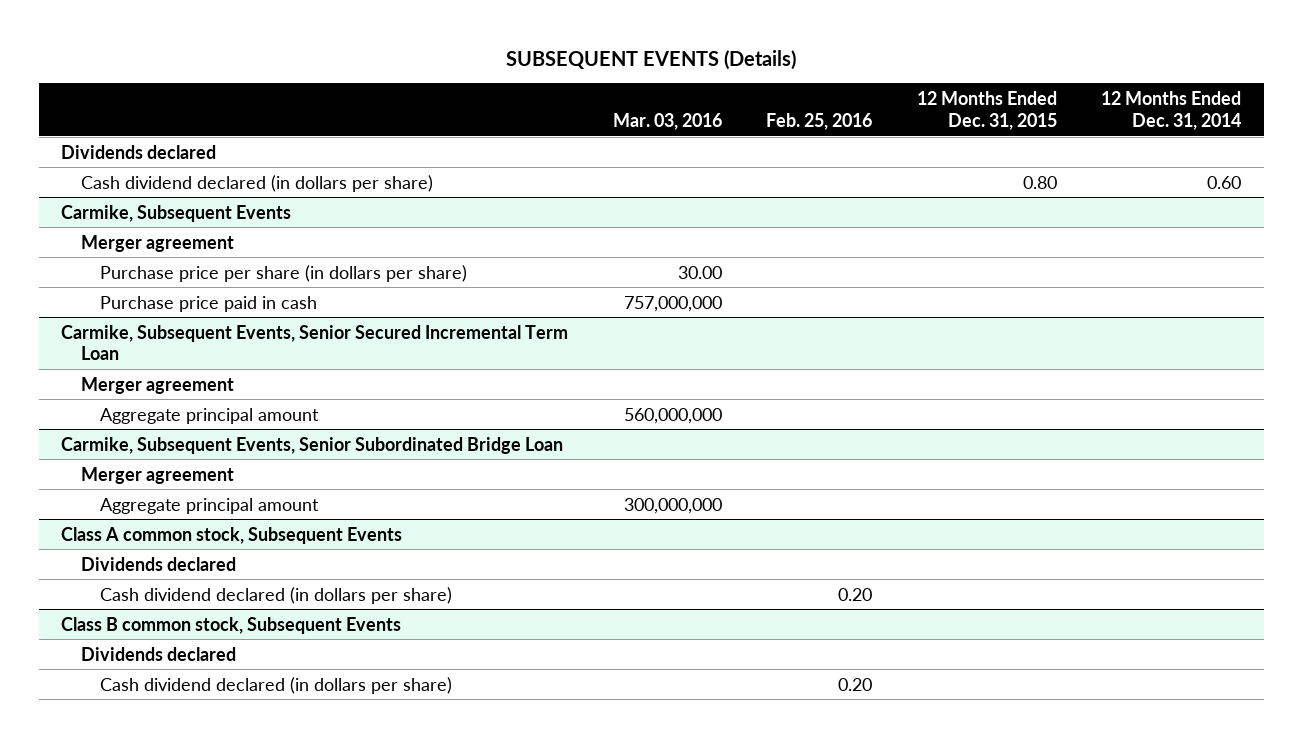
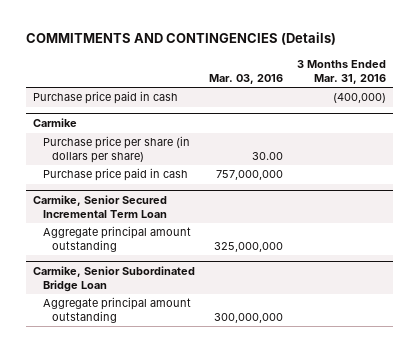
[506,49,797,70] SUBSEQUENT EVENTS (Details) -> [26,32,337,46] COMMITMENTS AND CONTINGENCIES (Details)
[766,112,873,130] Feb. 25, 2016 -> none
[916,90,1057,130] 12 Months Ended Dec. 31, 2015 -> none
[1101,90,1242,130] 12 Months Ended Dec. 31, 2014 -> none
none -> [297,59,387,84] 3 Months Ended Mar. 31, 2016
[61,144,217,159] Dividends declared -> none
[80,174,433,192] Cash dividend declared (in dollars per share) -> none
[80,234,234,252] Merger agreement -> none
none -> [33,91,179,105] Purchase price paid in cash
[61,204,292,222] Carmike, Subsequent Events -> [33,118,78,128] Carmike
[80,376,234,394] Merger agreement -> none
[80,466,234,484] Merger agreement -> none
[61,526,403,544] Class A common stock, Subsequent Events -> none
[80,556,236,571] Dividends declared -> none
[100,586,453,604] Cash dividend declared (in dollars per share) -> none
[61,616,402,634] Class B common stock, Subsequent Events -> none
[80,646,236,661] Dividends declared -> none
[100,676,453,694] Cash dividend declared (in dollars per share) -> none
[61,324,569,361] Carmike, Subsequent Events, Senior Secured Incremental Term Loan -> [33,195,168,219] Carmike, Senior Secured Incremental Term Loan
[100,407,320,424] Aggregate principal amount -> [42,226,191,253] Aggregate principal amount outstanding
[623,407,722,424] 560,000,000 -> [214,242,284,253] 325,000,000
[61,436,564,454] Carmike, Subsequent Events, Senior Subordinated Bridge Loan -> [33,266,196,293] Carmike, Senior Subordinated Bridge Loan
[100,497,320,514] Aggregate principal amount -> [42,297,191,324] Aggregate principal amount outstanding

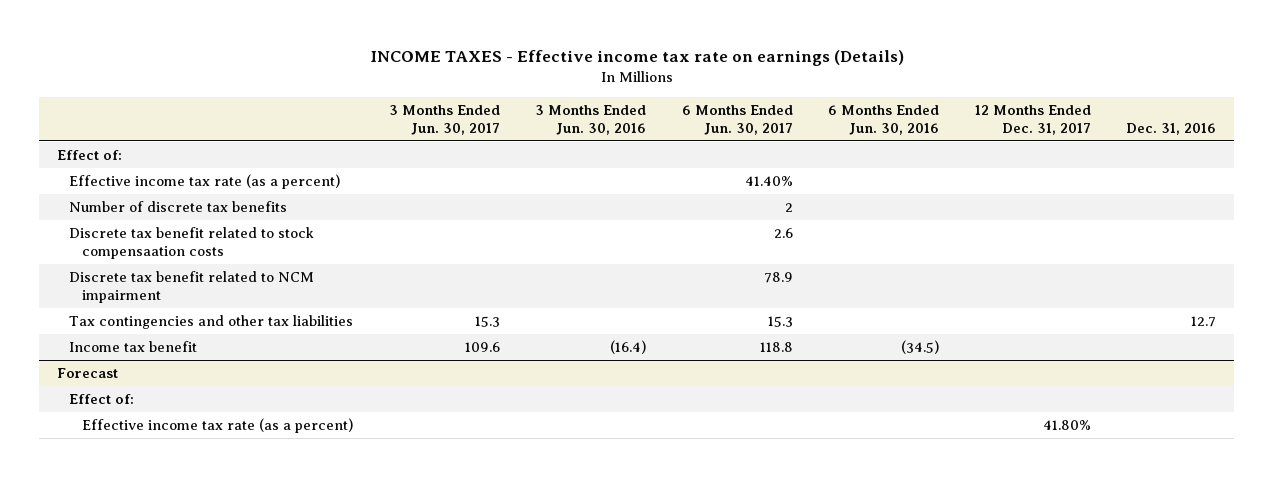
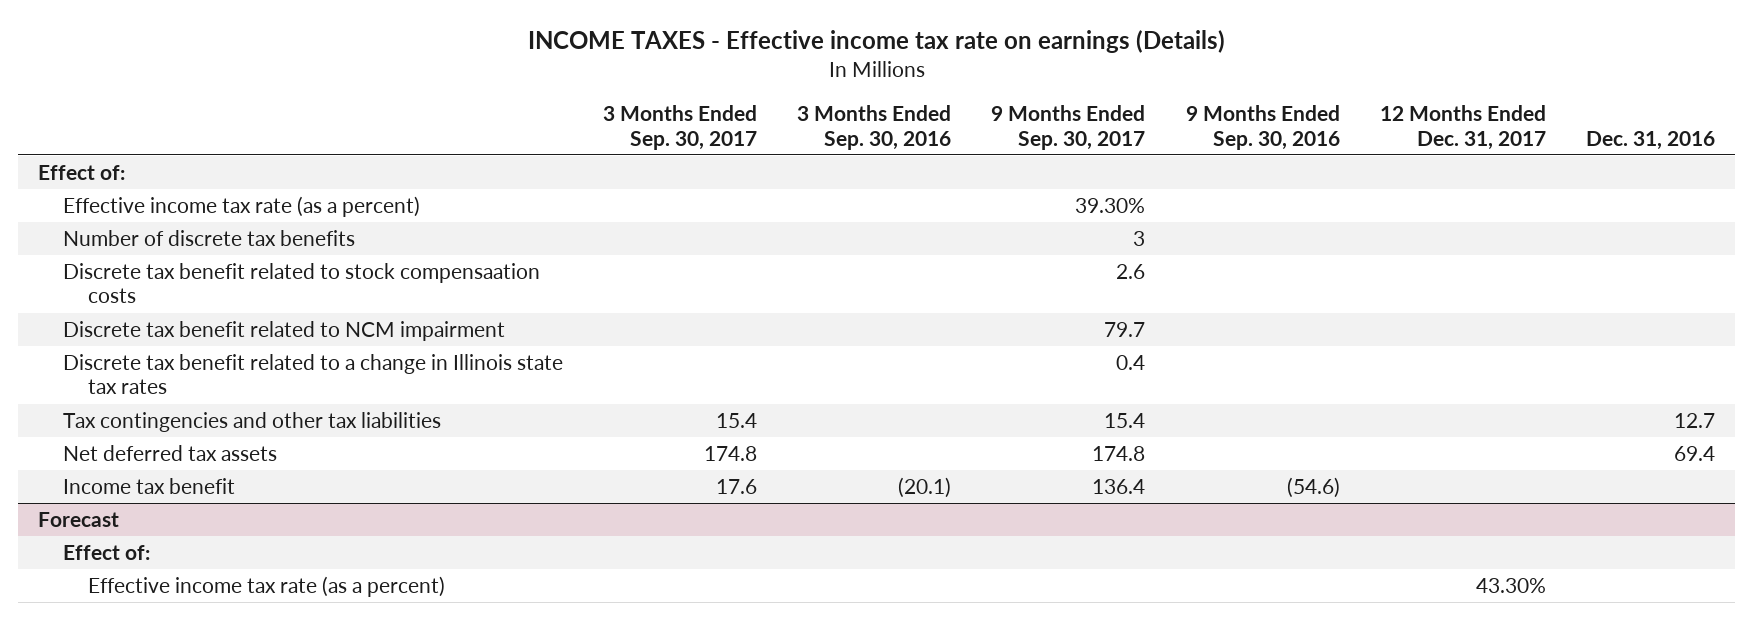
[388,104,500,135] 3 Months Ended Jun. 30, 2017 -> none
[535,104,647,135] 3 Months Ended Jun. 30, 2016 -> none
[681,104,793,135] 6 Months Ended Jun. 30, 2017 -> none
[828,104,940,135] 6 Months Ended Jun. 30, 2016 -> none
none -> [603,105,758,150] 3 Months Ended Sep. 30, 2017
none -> [797,105,952,150] 3 Months Ended Sep. 30, 2016
none -> [991,105,1146,150] 9 Months Ended Sep. 30, 2017
none -> [1185,105,1340,150] 9 Months Ended Sep. 30, 2016
none -> [62,353,563,395] Discrete tax benefit related to a change in Illinois state tax rates
none -> [62,444,277,461] Net deferred tax assets
[1042,420,1091,431] 41.80% -> [1475,577,1546,593] 43.30%

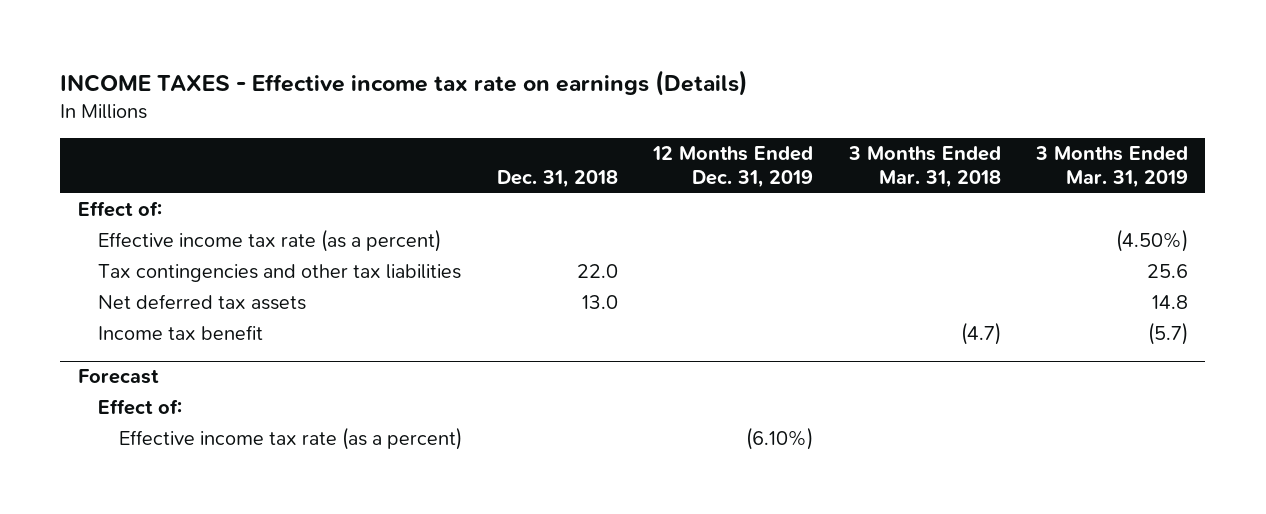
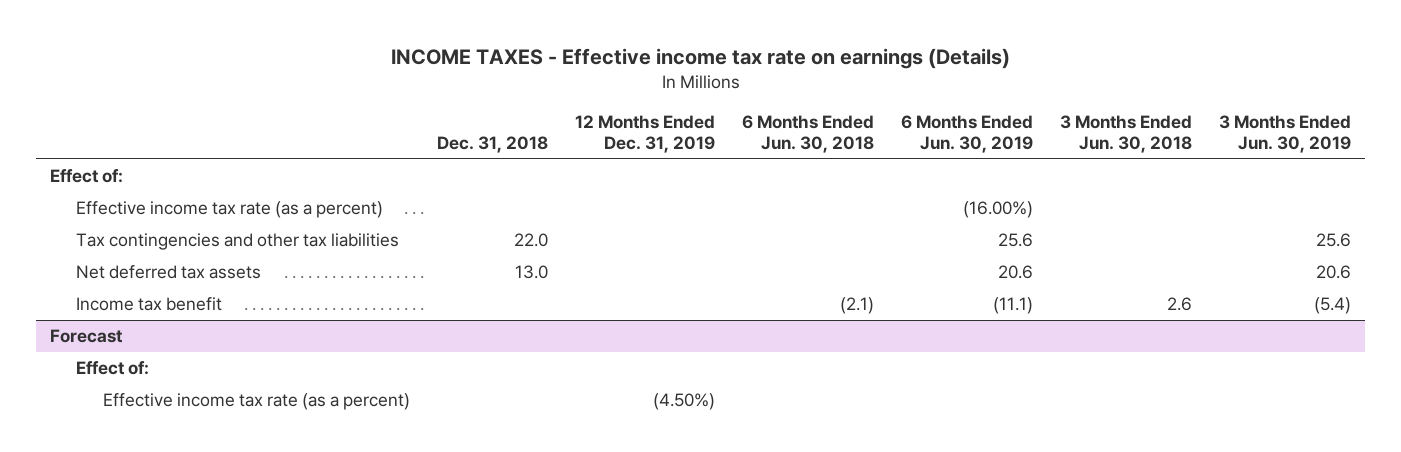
[847,145,1001,189] 3 Months Ended Mar. 31, 2018 -> none
[1034,145,1188,189] 3 Months Ended Mar. 31, 2019 -> none
none -> [742,114,875,154] 6 Months Ended Jun. 30, 2018
none -> [901,114,1034,154] 6 Months Ended Jun. 30, 2019
none -> [1060,114,1193,154] 3 Months Ended Jun. 30, 2018
none -> [1219,114,1352,154] 3 Months Ended Jun. 30, 2019
[746,427,814,451] (6.10%) -> [653,393,716,411] (4.50%)

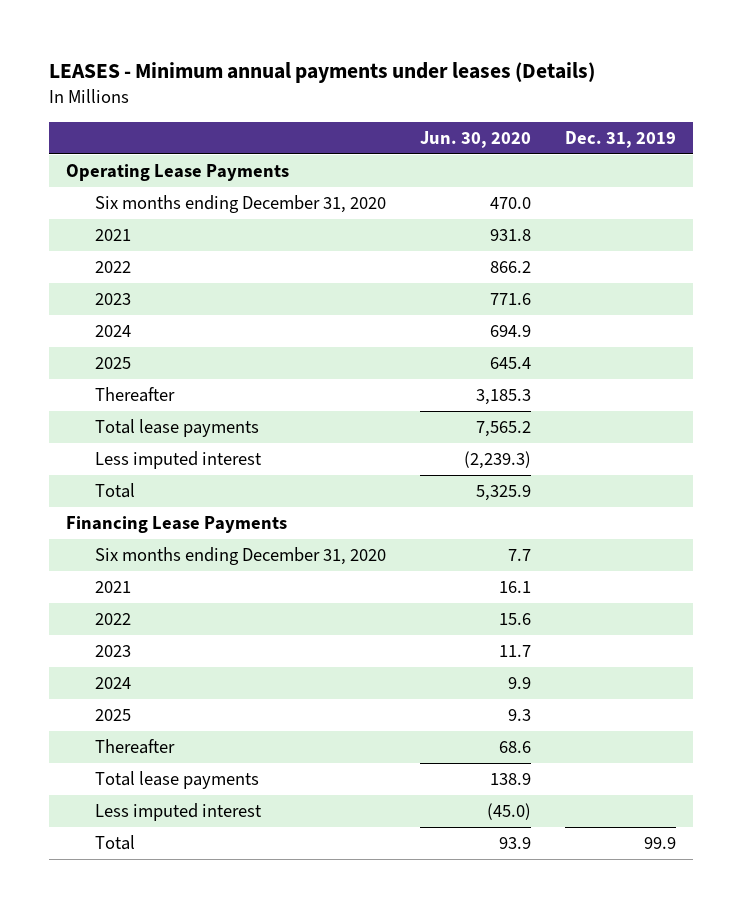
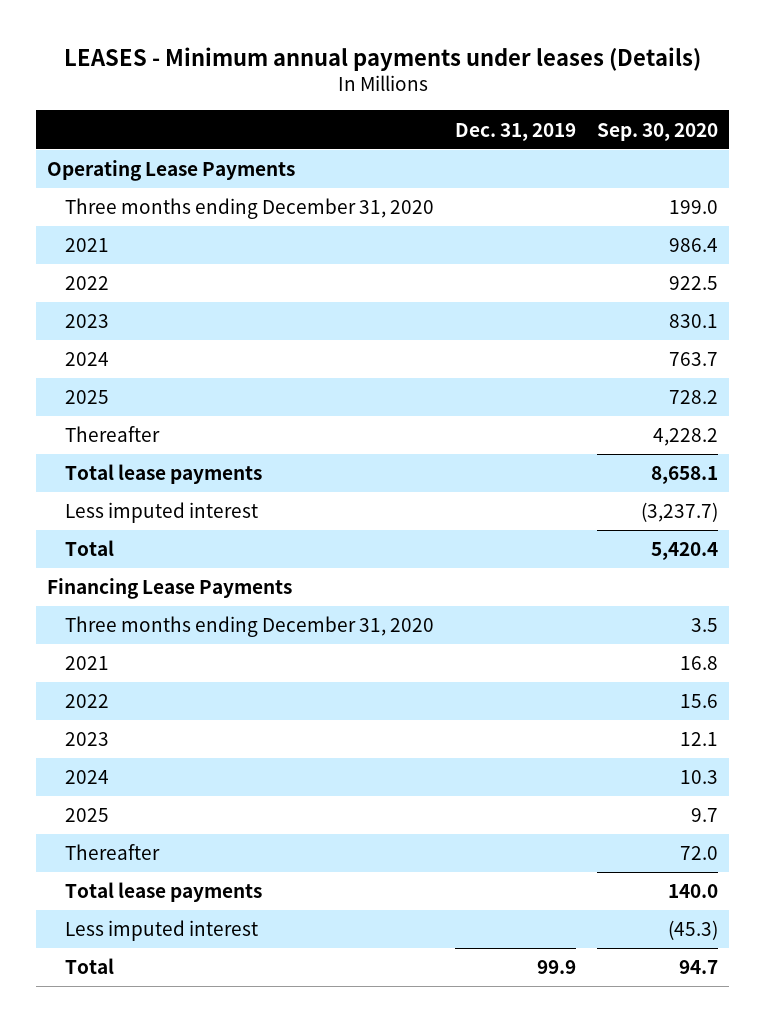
[420,131,532,149] Jun. 30, 2020 -> none
none -> [597,122,719,141] Sep. 30, 2020
[94,195,386,214] Six months ending December 31, 2020 -> [64,198,434,220] Three months ending December 31, 2020
[94,547,386,566] Six months ending December 31, 2020 -> [64,616,434,638] Three months ending December 31, 2020

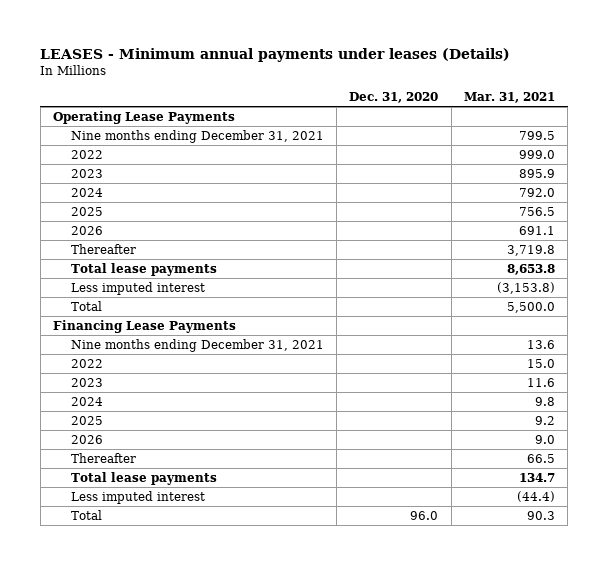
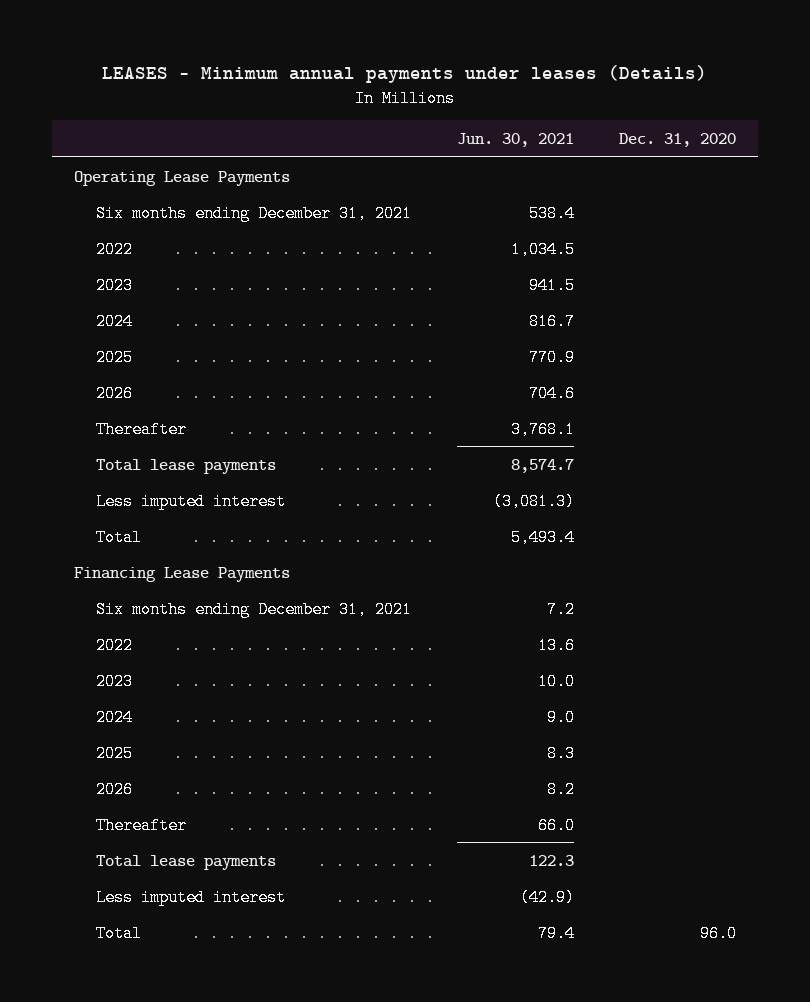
[464,92,556,104] Mar. 31, 2021 -> none
none -> [456,132,574,147] Jun. 30, 2021
[70,129,324,143] Nine months ending December 31, 2021 -> [96,204,413,222] Six months ending December 31, 2021
[70,338,324,352] Nine months ending December 31, 2021 -> [96,600,413,618] Six months ending December 31, 2021

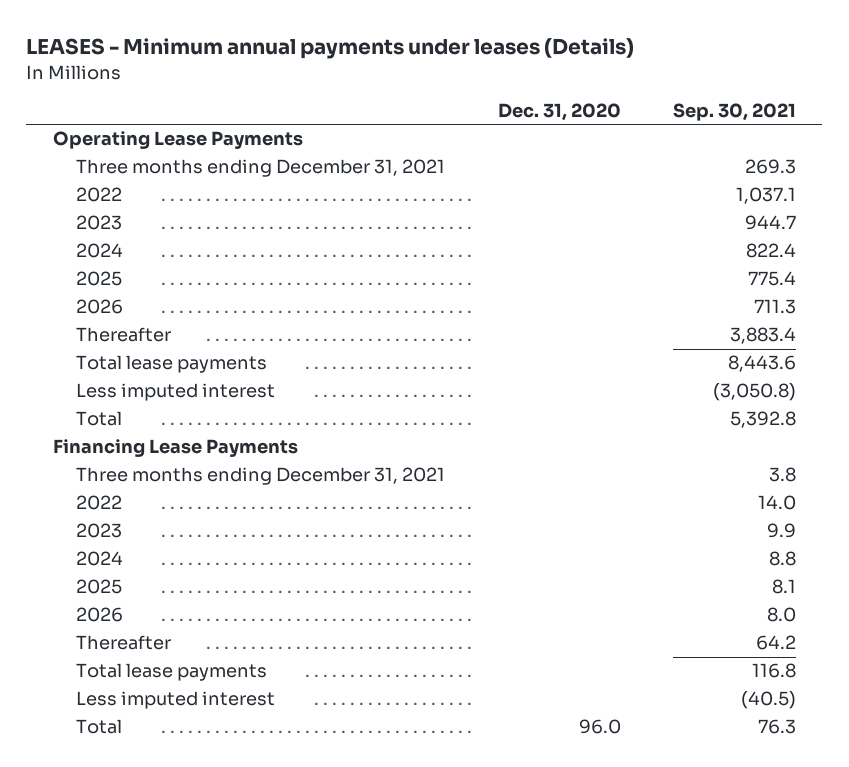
[456,132,574,147] Jun. 30, 2021 -> none
none -> [673,102,797,121] Sep. 30, 2021
[96,204,413,222] Six months ending December 31, 2021 -> [76,159,446,178] Three months ending December 31, 2021
[96,600,413,618] Six months ending December 31, 2021 -> [76,467,446,486] Three months ending December 31, 2021

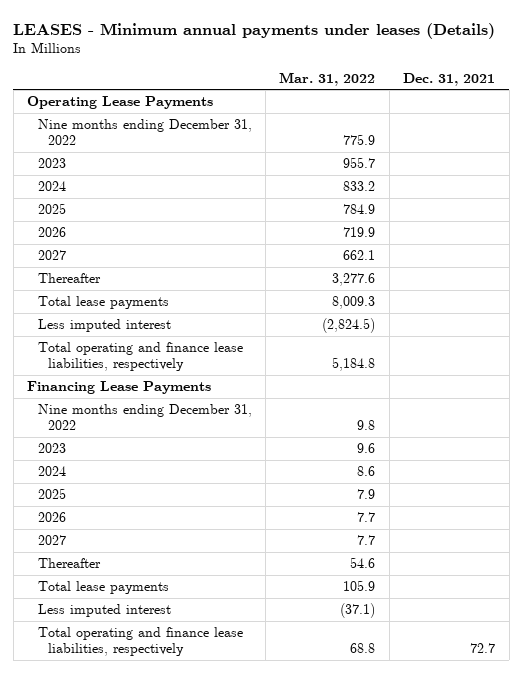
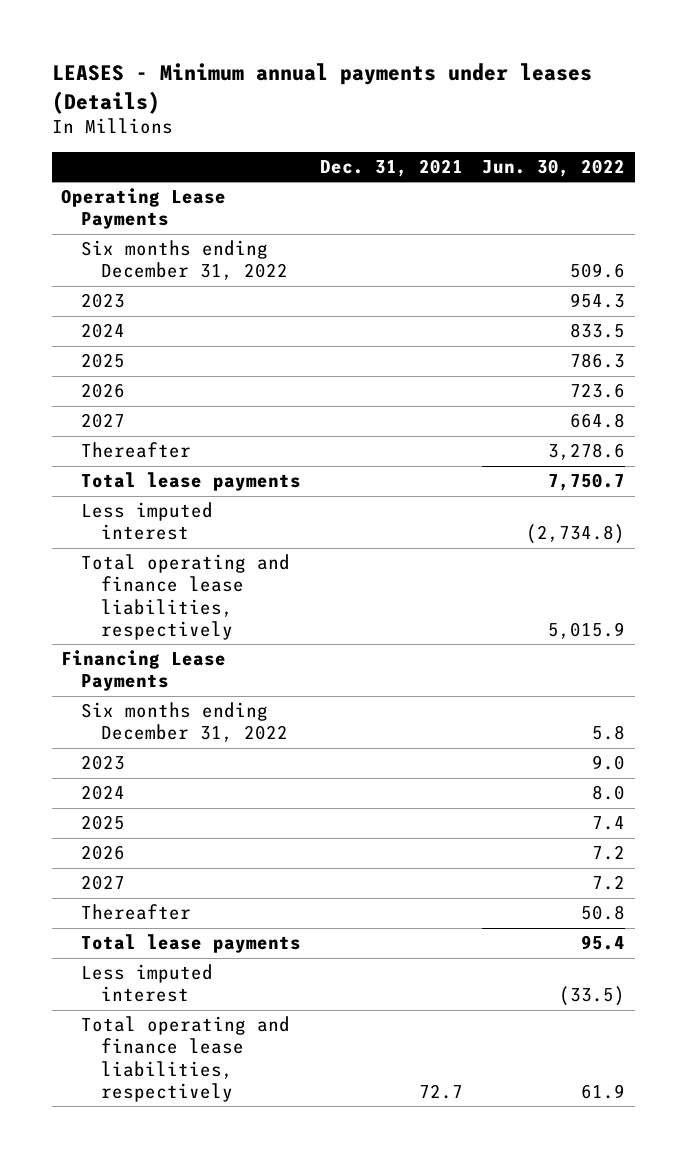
[279,71,376,86] Mar. 31, 2022 -> none
none -> [482,159,626,178] Jun. 30, 2022
[37,119,252,146] Nine months ending December 31, 2022 -> [81,240,288,281] Six months ending December 31, 2022
[37,404,252,431] Nine months ending December 31, 2022 -> [81,702,288,743] Six months ending December 31, 2022

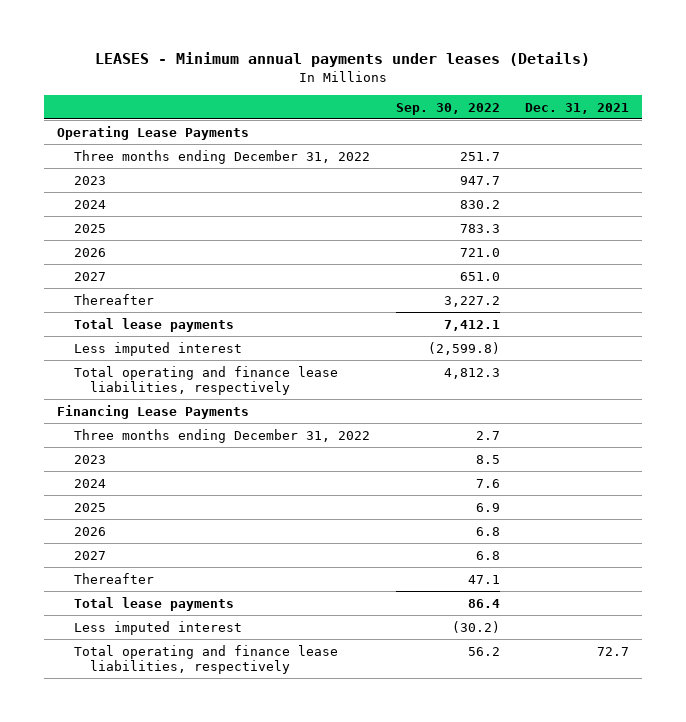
[482,159,626,178] Jun. 30, 2022 -> none
none -> [395,102,500,115] Sep. 30, 2022
[81,240,288,281] Six months ending December 31, 2022 -> [73,149,370,164] Three months ending December 31, 2022
[81,702,288,743] Six months ending December 31, 2022 -> [73,428,370,443] Three months ending December 31, 2022

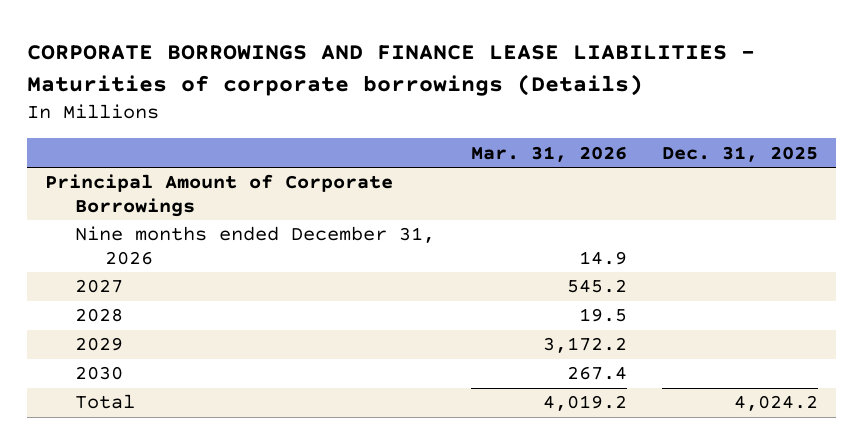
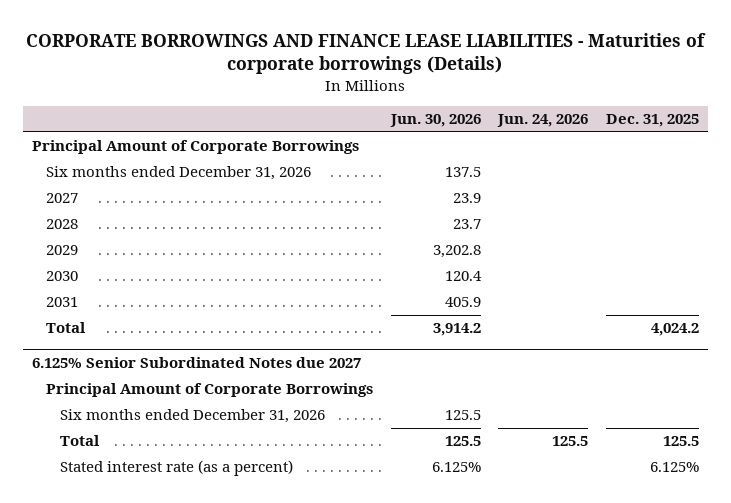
[470,145,627,162] Mar. 31, 2026 -> none
none -> [389,114,481,128] Jun. 30, 2026
none -> [497,114,589,128] Jun. 24, 2026
[74,226,435,265] Nine months ended December 31, 2026 -> [45,166,311,181] Six months ended December 31, 2026
none -> [45,297,78,308] 2031
none -> [32,357,362,369] 6.125% Senior Subordinated Notes due 2027
none -> [45,383,373,398] Principal Amount of Corporate Borrowings
none -> [59,409,325,424] Six months ended December 31, 2026
none -> [59,435,100,447] Total
none -> [59,460,293,477] Stated interest rate (as a percent)

